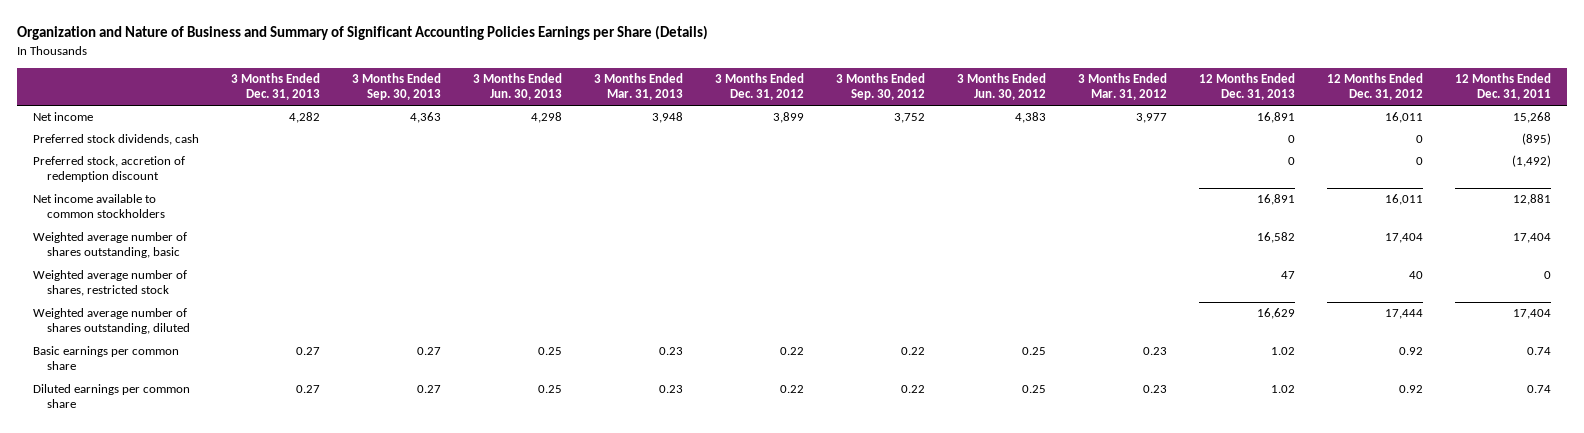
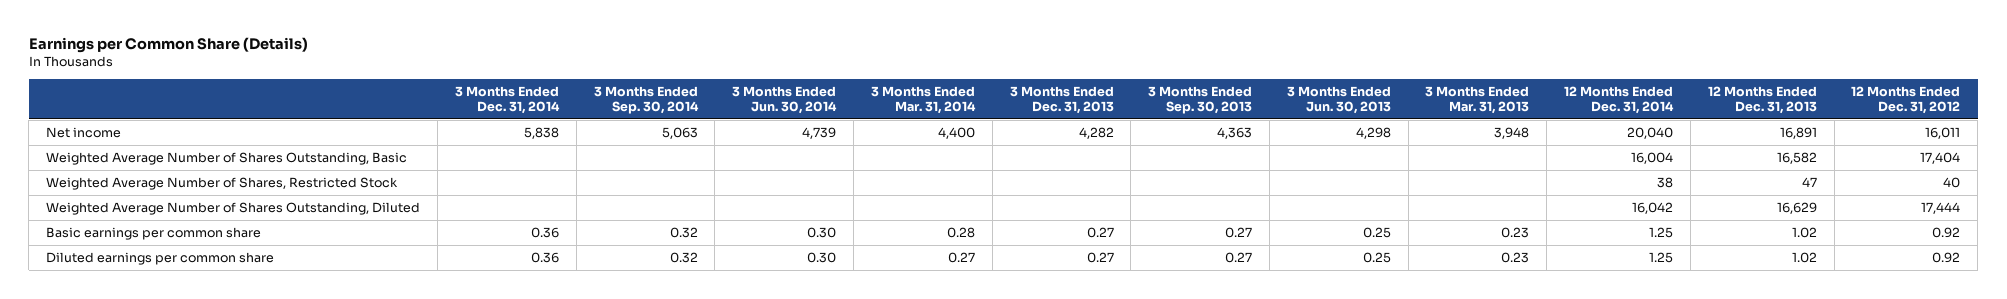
[17,25,709,41] Organization and Nature of Business and Summary of Significant Accounting Policies Earnings per Share (Details) -> [28,36,308,53] Earnings per Common Share (Details)
[714,72,804,100] 3 Months Ended Dec. 31, 2012 -> none
[835,72,925,100] 3 Months Ended Sep. 30, 2012 -> none
[956,72,1046,100] 3 Months Ended Jun. 30, 2012 -> none
[1077,72,1167,100] 3 Months Ended Mar. 31, 2012 -> none
[1454,72,1551,100] 12 Months Ended Dec. 31, 2011 -> none
none -> [454,85,560,114] 3 Months Ended Dec. 31, 2014
none -> [593,85,699,114] 3 Months Ended Sep. 30, 2014
none -> [732,85,838,114] 3 Months Ended Jun. 30, 2014
none -> [870,85,976,114] 3 Months Ended Mar. 31, 2014
none -> [1564,85,1675,114] 12 Months Ended Dec. 31, 2014
[33,134,200,146] Preferred stock dividends, cash -> none
[33,156,186,183] Preferred stock, accretion of redemption discount -> none
[33,194,165,219] Net income available to common stockholders -> none
[33,232,188,259] Weighted average number of shares outstanding, basic -> [46,151,408,165] Weighted Average Number of Shares Outstanding, Basic
[33,270,188,297] Weighted average number of shares, restricted stock -> [46,176,399,190] Weighted Average Number of Shares, Restricted Stock
[33,308,190,335] Weighted average number of shares outstanding, diluted -> [46,201,421,215] Weighted Average Number of Shares Outstanding, Diluted

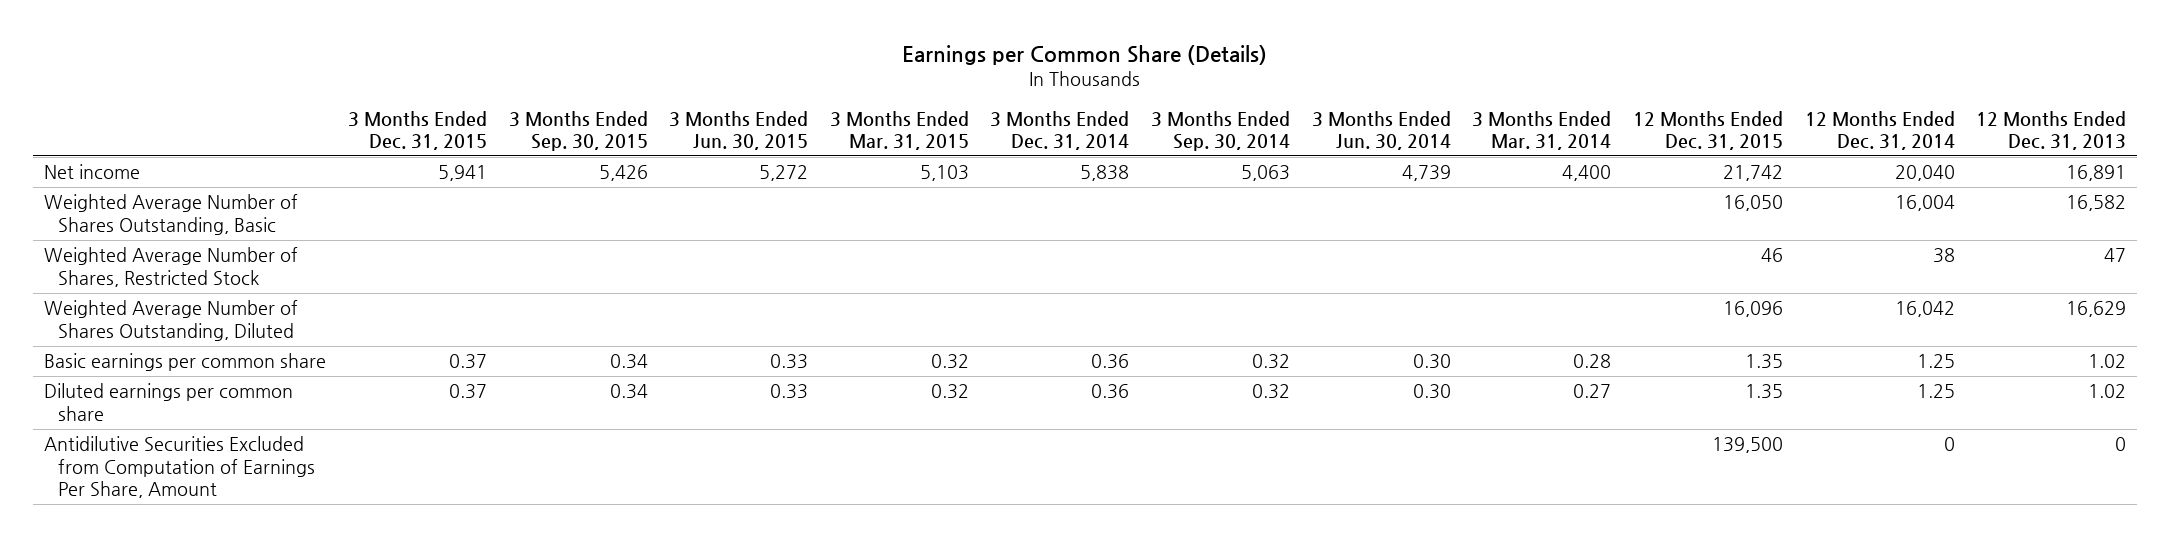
[1009,85,1114,114] 3 Months Ended Dec. 31, 2013 -> none
[1148,85,1253,114] 3 Months Ended Sep. 30, 2013 -> none
[1286,85,1391,114] 3 Months Ended Jun. 30, 2013 -> none
[1425,85,1530,114] 3 Months Ended Mar. 31, 2013 -> none
[1851,85,1961,114] 12 Months Ended Dec. 31, 2012 -> none
none -> [347,110,487,150] 3 Months Ended Dec. 31, 2015
none -> [508,110,648,151] 3 Months Ended Sep. 30, 2015
none -> [669,110,809,150] 3 Months Ended Jun. 30, 2015
none -> [829,110,969,150] 3 Months Ended Mar. 31, 2015
none -> [1632,110,1783,150] 12 Months Ended Dec. 31, 2015
none -> [44,436,315,498] Antidilutive Securities Excluded from Computation of Earnings Per Share, Amount

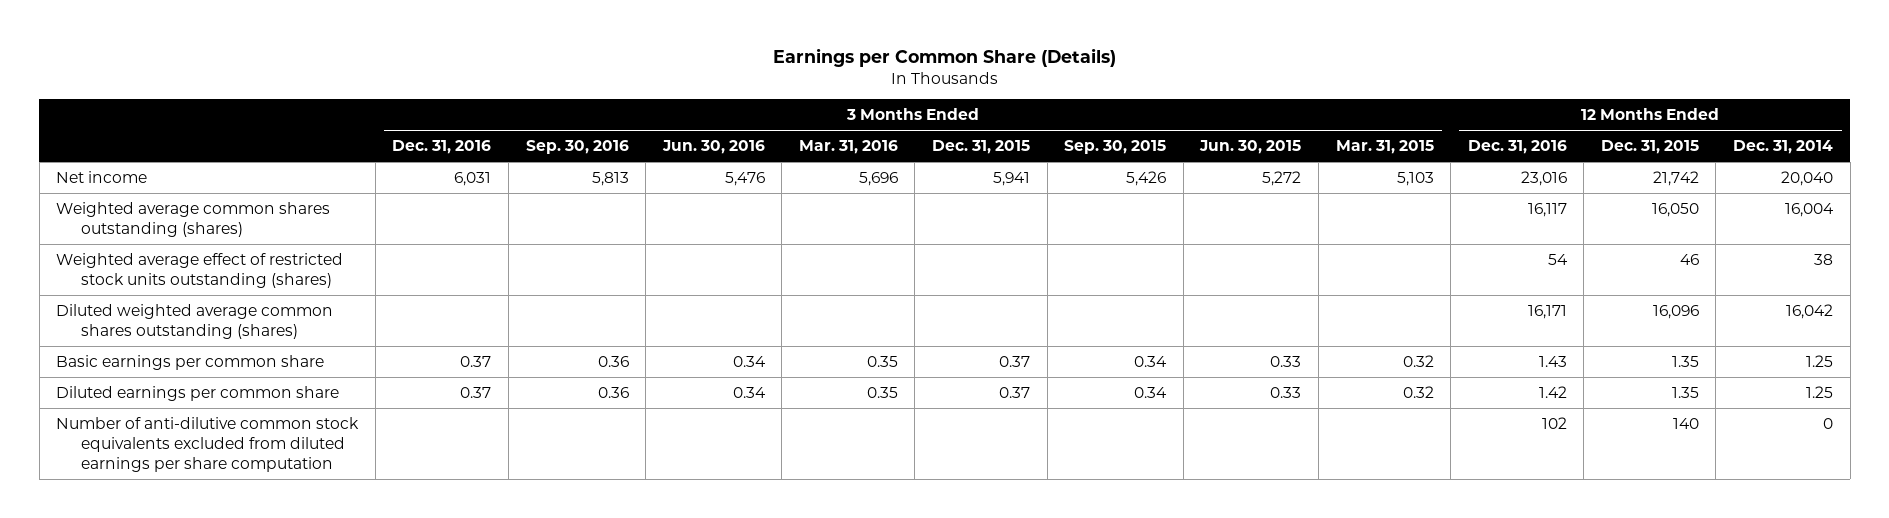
[990,110,1130,150] 3 Months Ended Dec. 31, 2014 -> none
[1151,110,1291,151] 3 Months Ended Sep. 30, 2014 -> none
[1311,110,1451,150] 3 Months Ended Jun. 30, 2014 -> none
[1472,110,1612,150] 3 Months Ended Mar. 31, 2014 -> none
[1976,110,2127,150] 12 Months Ended Dec. 31, 2013 -> none
none -> [392,140,492,155] Dec. 31, 2016
none -> [525,140,629,155] Sep. 30, 2016
none -> [661,140,765,155] Jun. 30, 2016
none -> [798,140,898,155] Mar. 31, 2016
none -> [1467,140,1567,155] Dec. 31, 2016
[44,194,299,235] Weighted Average Number of Shares Outstanding, Basic -> [56,201,331,237] Weighted average common shares outstanding (shares)
[44,247,299,287] Weighted Average Number of Shares, Restricted Stock -> [56,252,344,288] Weighted average effect of restricted stock units outstanding (shares)
[44,300,299,341] Weighted Average Number of Shares Outstanding, Diluted -> [56,303,334,339] Diluted weighted average common shares outstanding (shares)
[44,436,315,498] Antidilutive Securities Excluded from Computation of Earnings Per Share, Amount -> [56,416,360,472] Number of anti-dilutive common stock equivalents excluded from diluted earnings per share computation
[1711,437,1783,454] 139,500 -> [1672,417,1699,429] 140

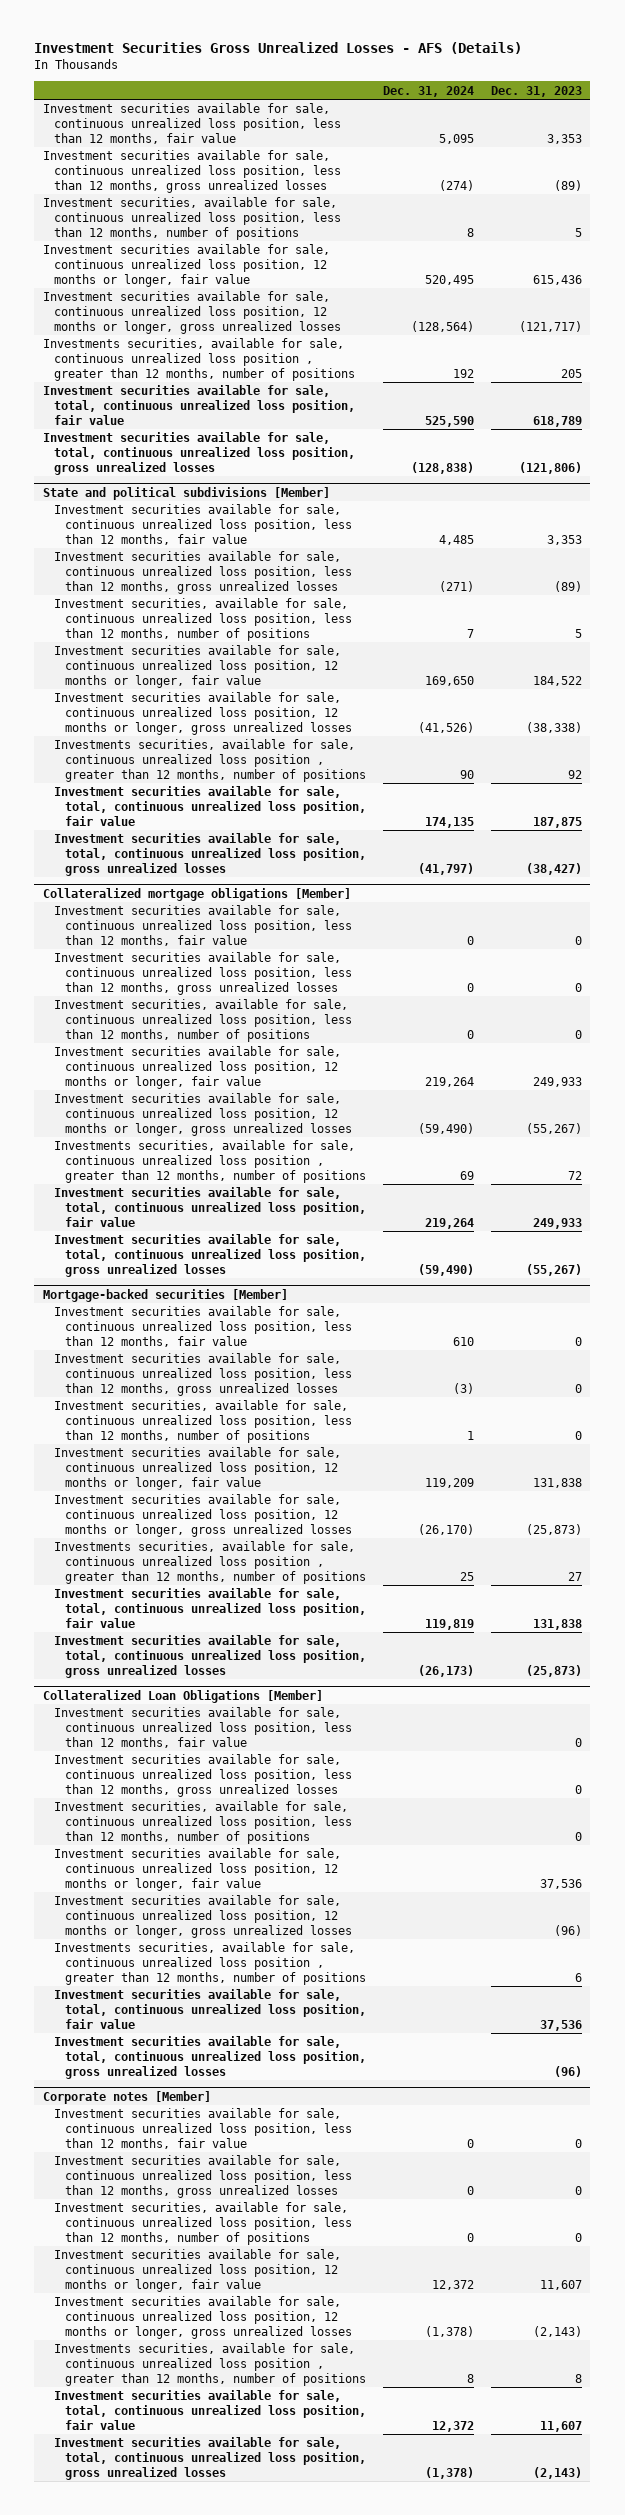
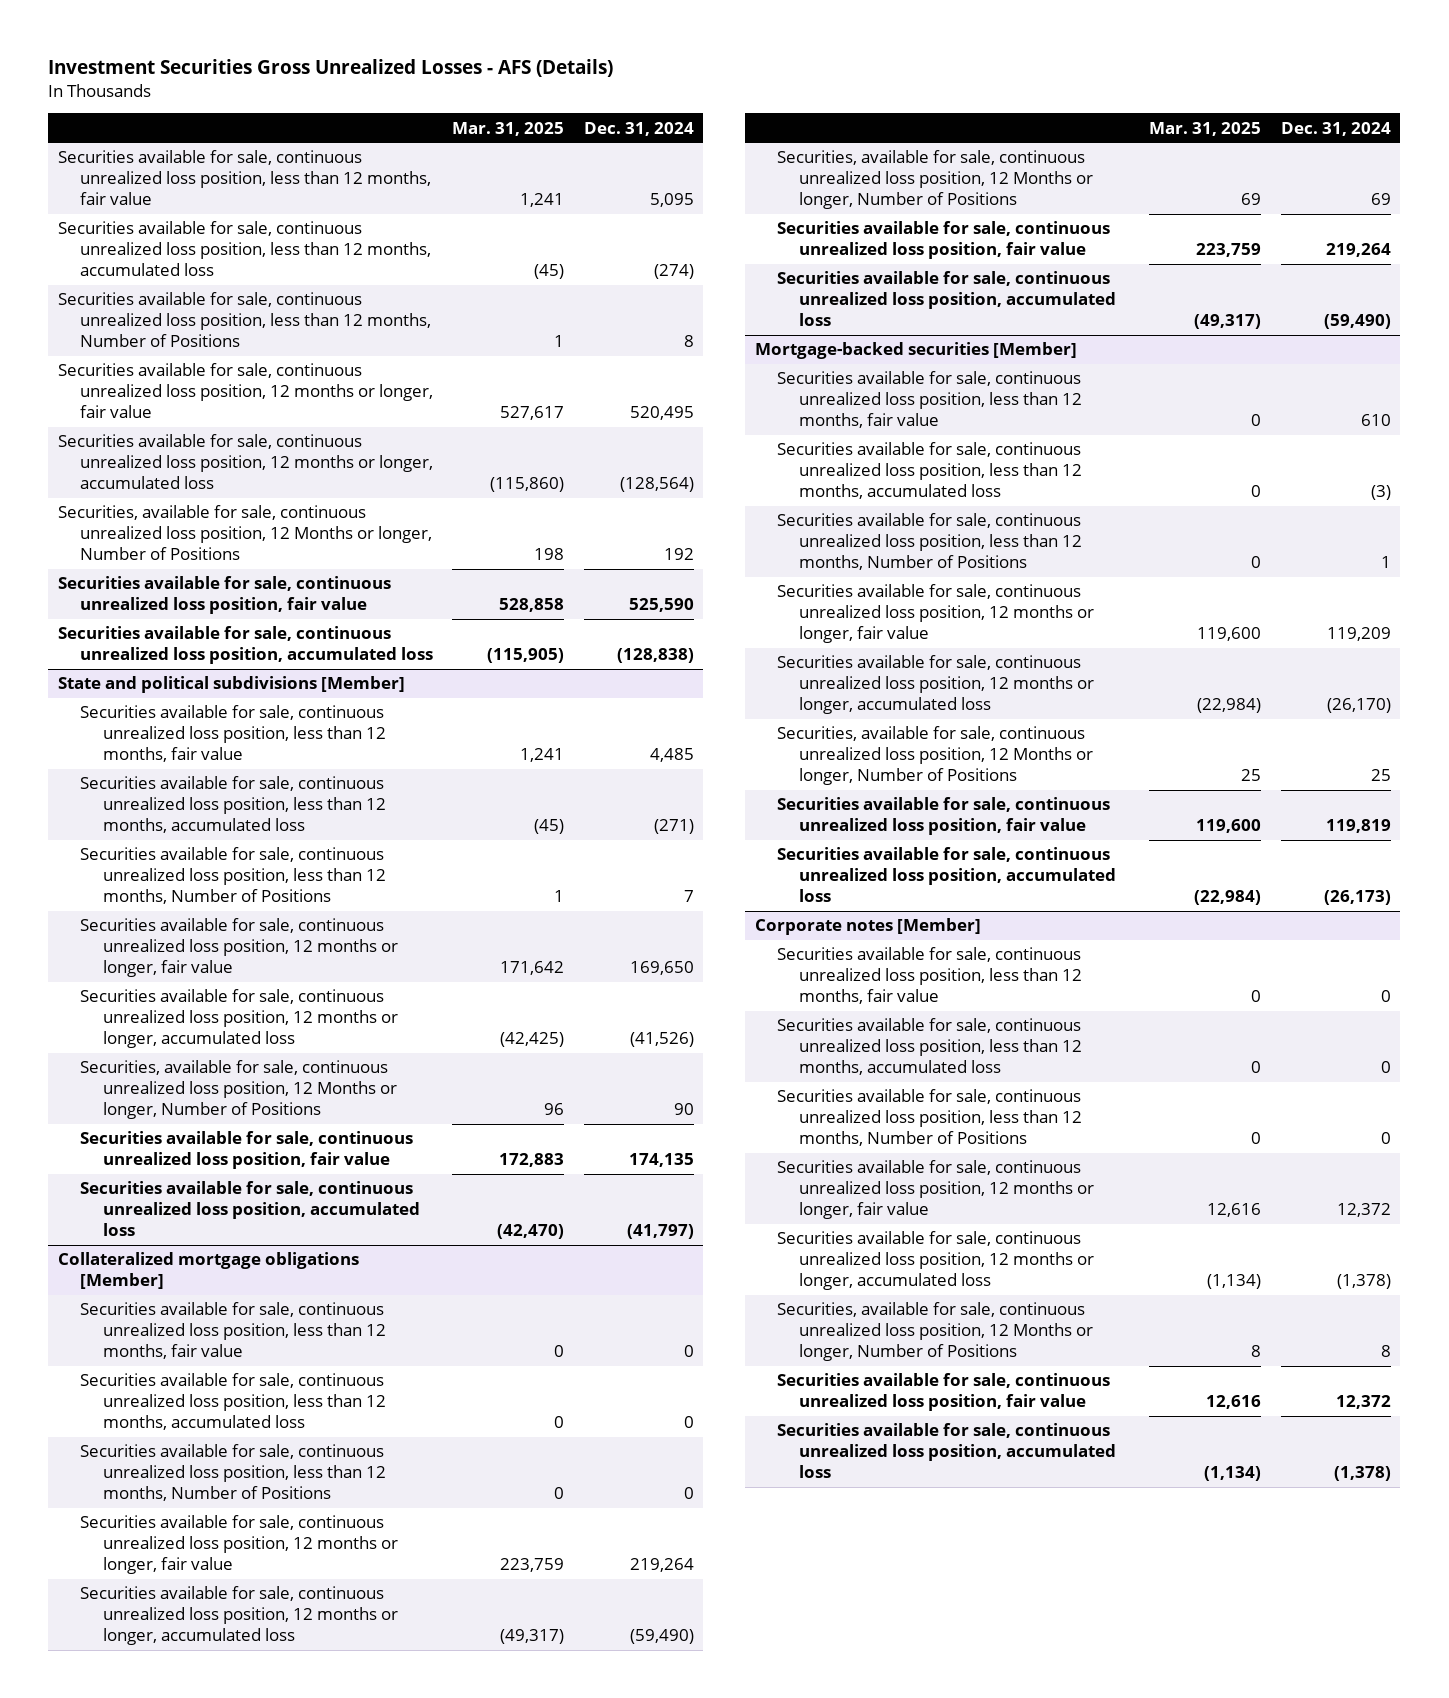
[490,85,582,97] Dec. 31, 2023 -> none
none -> [452,121,565,136] Mar. 31, 2025
[42,103,341,144] Investment securities available for sale, continuous unrealized loss position, less than 12 months, fair value -> [57,150,432,206] Securities available for sale, continuous unrealized loss position, less than 12 months, fair value
[42,150,341,193] Investment securities available for sale, continuous unrealized loss position, less than 12 months, gross unrealized losses -> [57,221,432,277] Securities available for sale, continuous unrealized loss position, less than 12 months, accumulated loss
[42,197,341,240] Investment securities, available for sale, continuous unrealized loss position, less than 12 months, number of positions -> [57,292,432,348] Securities available for sale, continuous unrealized loss position, less than 12 months, Number of Positions
[42,244,330,287] Investment securities available for sale, continuous unrealized loss position, 12 months or longer, fair value -> [57,363,434,419] Securities available for sale, continuous unrealized loss position, 12 months or longer, fair value
[42,291,341,334] Investment securities available for sale, continuous unrealized loss position, 12 months or longer, gross unrealized losses -> [57,434,434,490] Securities available for sale, continuous unrealized loss position, 12 months or longer, accumulated loss
[42,338,355,381] Investments securities, available for sale, continuous unrealized loss position , greater than 12 months, number of positions -> [57,505,433,561] Securities, available for sale, continuous unrealized loss position, 12 Months or longer, Number of Positions
[42,385,355,425] Investment securities available for sale, total, continuous unrealized loss position, fair value -> [57,576,391,615] Securities available for sale, continuous unrealized loss position, fair value
[42,432,355,475] Investment securities available for sale, total, continuous unrealized loss position, gross unrealized losses -> [57,626,434,665] Securities available for sale, continuous unrealized loss position, accumulated loss
[53,504,352,545] Investment securities available for sale, continuous unrealized loss position, less than 12 months, fair value -> [80,705,386,763] Securities available for sale, continuous unrealized loss position, less than 12 months, fair value
[53,551,352,594] Investment securities available for sale, continuous unrealized loss position, less than 12 months, gross unrealized losses -> [80,776,386,834] Securities available for sale, continuous unrealized loss position, less than 12 months, accumulated loss
[53,598,352,641] Investment securities, available for sale, continuous unrealized loss position, less than 12 months, number of positions -> [80,847,386,905] Securities available for sale, continuous unrealized loss position, less than 12 months, Number of Positions
[53,645,341,688] Investment securities available for sale, continuous unrealized loss position, 12 months or longer, fair value -> [80,918,398,978] Securities available for sale, continuous unrealized loss position, 12 months or longer, fair value
[53,692,352,735] Investment securities available for sale, continuous unrealized loss position, 12 months or longer, gross unrealized losses -> [80,989,398,1049] Securities available for sale, continuous unrealized loss position, 12 months or longer, accumulated loss
[53,739,366,782] Investments securities, available for sale, continuous unrealized loss position , greater than 12 months, number of positions -> [80,1060,397,1120] Securities, available for sale, continuous unrealized loss position, 12 Months or longer, Number of Positions
[53,786,366,826] Investment securities available for sale, total, continuous unrealized loss position, fair value -> [80,1131,414,1170] Securities available for sale, continuous unrealized loss position, fair value
[53,833,366,876] Investment securities available for sale, total, continuous unrealized loss position, gross unrealized losses -> [80,1181,420,1237] Securities available for sale, continuous unrealized loss position, accumulated loss
[53,905,352,946] Investment securities available for sale, continuous unrealized loss position, less than 12 months, fair value -> [80,1302,386,1360] Securities available for sale, continuous unrealized loss position, less than 12 months, fair value
[53,952,352,995] Investment securities available for sale, continuous unrealized loss position, less than 12 months, gross unrealized losses -> [80,1373,386,1431] Securities available for sale, continuous unrealized loss position, less than 12 months, accumulated loss
[53,999,352,1042] Investment securities, available for sale, continuous unrealized loss position, less than 12 months, number of positions -> [80,1444,386,1502] Securities available for sale, continuous unrealized loss position, less than 12 months, Number of Positions
[53,1046,341,1089] Investment securities available for sale, continuous unrealized loss position, 12 months or longer, fair value -> [80,1515,398,1575] Securities available for sale, continuous unrealized loss position, 12 months or longer, fair value
[53,1093,352,1136] Investment securities available for sale, continuous unrealized loss position, 12 months or longer, gross unrealized losses -> [80,1586,398,1646] Securities available for sale, continuous unrealized loss position, 12 months or longer, accumulated loss
[53,1140,366,1183] Investments securities, available for sale, continuous unrealized loss position , greater than 12 months, number of positions -> [777,150,1094,210] Securities, available for sale, continuous unrealized loss position, 12 Months or longer, Number of Positions
[53,1187,366,1227] Investment securities available for sale, total, continuous unrealized loss position, fair value -> [777,221,1111,260] Securities available for sale, continuous unrealized loss position, fair value
[53,1234,366,1277] Investment securities available for sale, total, continuous unrealized loss position, gross unrealized losses -> [777,271,1117,327] Securities available for sale, continuous unrealized loss position, accumulated loss
[42,1689,323,1703] Collateralized Loan Obligations [Member] -> none
[53,1707,352,1748] Investment securities available for sale, continuous unrealized loss position, less than 12 months, fair value -> none
[53,1754,352,1797] Investment securities available for sale, continuous unrealized loss position, less than 12 months, gross unrealized losses -> none
[53,1801,352,1844] Investment securities, available for sale, continuous unrealized loss position, less than 12 months, number of positions -> none
[53,1848,341,1891] Investment securities available for sale, continuous unrealized loss position, 12 months or longer, fair value -> none
[53,1895,352,1938] Investment securities available for sale, continuous unrealized loss position, 12 months or longer, gross unrealized losses -> none
[53,1942,366,1985] Investments securities, available for sale, continuous unrealized loss position , greater than 12 months, number of positions -> none
[53,1989,366,2029] Investment securities available for sale, total, continuous unrealized loss position, fair value -> none
[53,2036,366,2079] Investment securities available for sale, total, continuous unrealized loss position, gross unrealized losses -> none
[53,1306,352,1347] Investment securities available for sale, continuous unrealized loss position, less than 12 months, fair value -> [777,371,1083,429] Securities available for sale, continuous unrealized loss position, less than 12 months, fair value
[53,1353,352,1396] Investment securities available for sale, continuous unrealized loss position, less than 12 months, gross unrealized losses -> [777,442,1083,500] Securities available for sale, continuous unrealized loss position, less than 12 months, accumulated loss
[53,1400,352,1443] Investment securities, available for sale, continuous unrealized loss position, less than 12 months, number of positions -> [777,513,1083,571] Securities available for sale, continuous unrealized loss position, less than 12 months, Number of Positions
[53,1447,341,1490] Investment securities available for sale, continuous unrealized loss position, 12 months or longer, fair value -> [777,584,1095,644] Securities available for sale, continuous unrealized loss position, 12 months or longer, fair value
[53,1494,352,1537] Investment securities available for sale, continuous unrealized loss position, 12 months or longer, gross unrealized losses -> [777,655,1095,715] Securities available for sale, continuous unrealized loss position, 12 months or longer, accumulated loss
[53,1541,366,1584] Investments securities, available for sale, continuous unrealized loss position , greater than 12 months, number of positions -> [777,726,1094,786] Securities, available for sale, continuous unrealized loss position, 12 Months or longer, Number of Positions
[53,1588,366,1628] Investment securities available for sale, total, continuous unrealized loss position, fair value -> [777,797,1111,836] Securities available for sale, continuous unrealized loss position, fair value
[53,1635,366,1678] Investment securities available for sale, total, continuous unrealized loss position, gross unrealized losses -> [777,847,1117,903] Securities available for sale, continuous unrealized loss position, accumulated loss
[53,2108,352,2149] Investment securities available for sale, continuous unrealized loss position, less than 12 months, fair value -> [777,947,1083,1005] Securities available for sale, continuous unrealized loss position, less than 12 months, fair value
[53,2155,352,2198] Investment securities available for sale, continuous unrealized loss position, less than 12 months, gross unrealized losses -> [777,1018,1083,1076] Securities available for sale, continuous unrealized loss position, less than 12 months, accumulated loss
[53,2202,352,2245] Investment securities, available for sale, continuous unrealized loss position, less than 12 months, number of positions -> [777,1089,1083,1147] Securities available for sale, continuous unrealized loss position, less than 12 months, Number of Positions
[53,2249,341,2292] Investment securities available for sale, continuous unrealized loss position, 12 months or longer, fair value -> [777,1160,1095,1220] Securities available for sale, continuous unrealized loss position, 12 months or longer, fair value
[53,2296,352,2339] Investment securities available for sale, continuous unrealized loss position, 12 months or longer, gross unrealized losses -> [777,1231,1095,1291] Securities available for sale, continuous unrealized loss position, 12 months or longer, accumulated loss
[53,2343,366,2386] Investments securities, available for sale, continuous unrealized loss position , greater than 12 months, number of positions -> [777,1302,1094,1362] Securities, available for sale, continuous unrealized loss position, 12 Months or longer, Number of Positions
[53,2390,366,2430] Investment securities available for sale, total, continuous unrealized loss position, fair value -> [777,1373,1111,1412] Securities available for sale, continuous unrealized loss position, fair value
[53,2437,366,2480] Investment securities available for sale, total, continuous unrealized loss position, gross unrealized losses -> [777,1423,1117,1479] Securities available for sale, continuous unrealized loss position, accumulated loss

